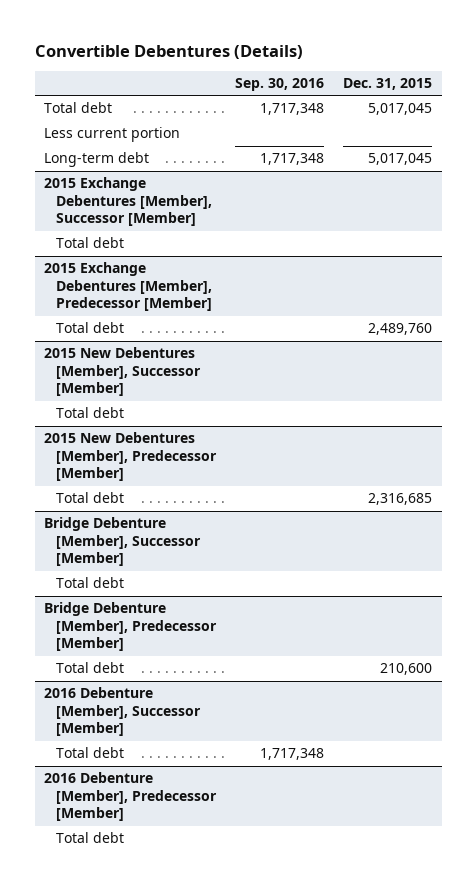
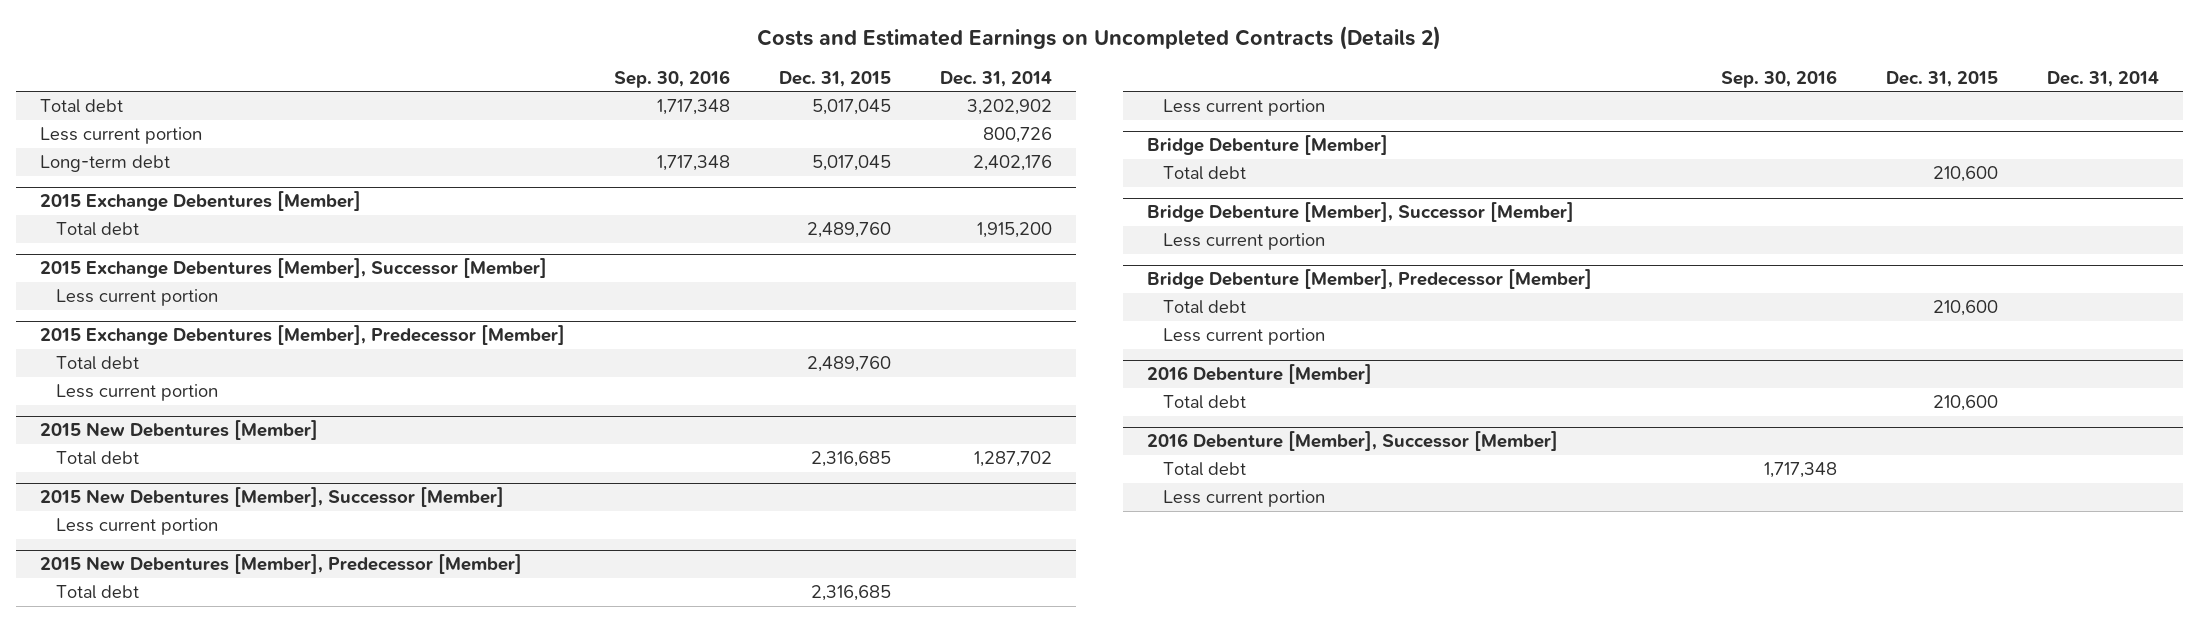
[34,44,303,59] Convertible Debentures (Details) -> [757,25,1442,50] Costs and Estimated Earnings on Uncompleted Contracts (Details 2)
none -> [939,70,1052,87] Dec. 31, 2014
none -> [40,191,362,212] 2015 Exchange Debentures [Member]
none -> [56,222,140,237] Total debt
[55,237,124,249] Total debt -> none
none -> [56,289,219,307] Less current portion
none -> [56,384,219,402] Less current portion
none -> [40,420,319,441] 2015 New Debentures [Member]
none -> [56,451,140,466] Total debt
[55,407,124,419] Total debt -> none
none -> [56,518,219,536] Less current portion
none -> [1163,99,1326,117] Less current portion
none -> [1147,135,1389,156] Bridge Debenture [Member]
none -> [1163,166,1247,181] Total debt
[55,577,124,589] Total debt -> none
none -> [1163,233,1326,251] Less current portion
none -> [1163,328,1326,346] Less current portion
none -> [1147,364,1373,385] 2016 Debenture [Member]
none -> [1163,395,1247,410] Total debt
[44,772,217,822] 2016 Debenture [Member], Predecessor [Member] -> none
[55,832,124,844] Total debt -> none
none -> [1163,490,1326,508] Less current portion

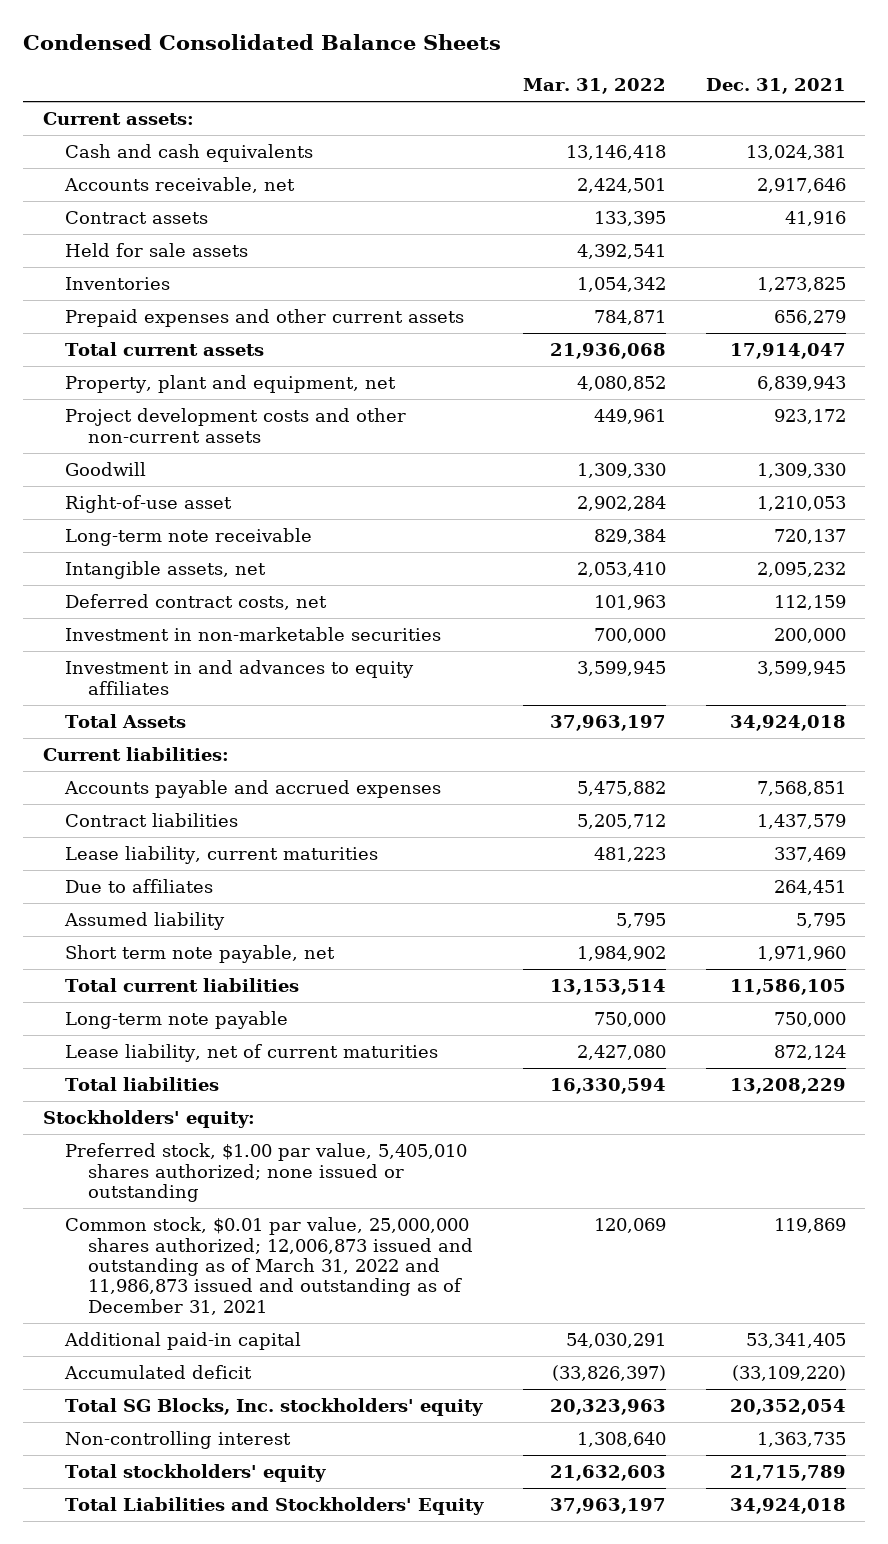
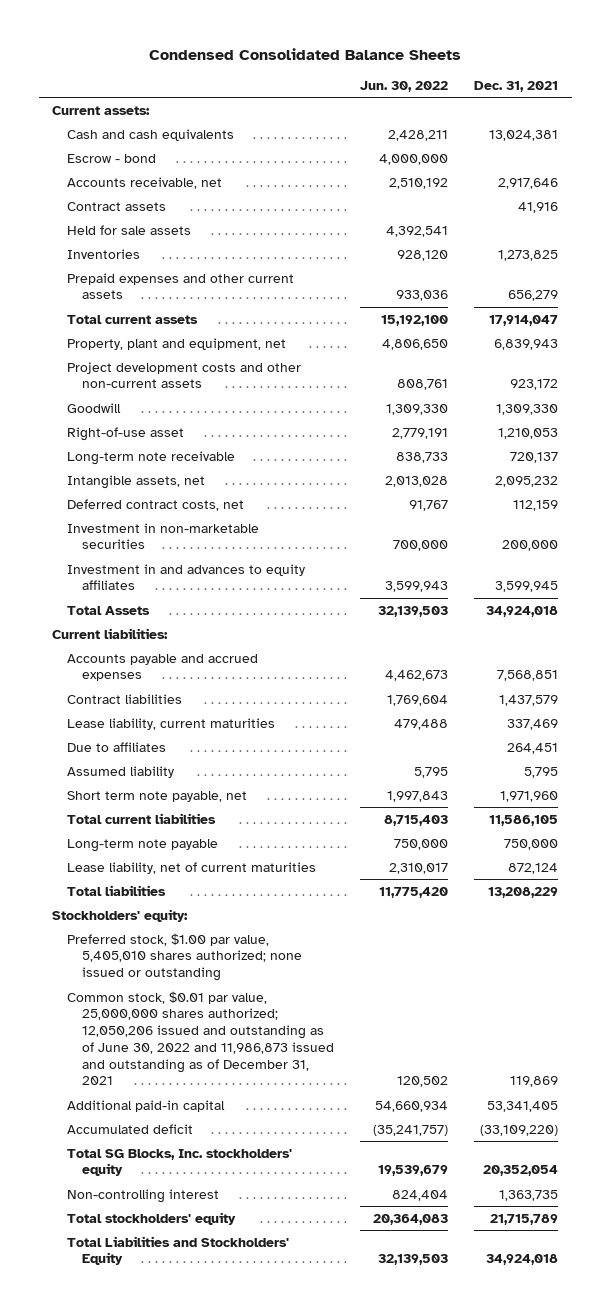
[523,78,667,95] Mar. 31, 2022 -> none
none -> [360,80,449,92] Jun. 30, 2022
none -> [66,153,156,163] Escrow - bond
[65,1217,474,1315] Common stock, $0.01 par value, 25,000,000 shares authorized; 12,006,873 issued and outstanding as of March 31, 2022 and 11,986,873 issued and outstanding as of December 31, 2021 -> [66,990,334,1086] Common stock, $0.01 par value, 25,000,000 shares authorized; 12,050,206 issued and outstanding as of June 30, 2022 and 11,986,873 issued and outstanding as of December 31, 2021

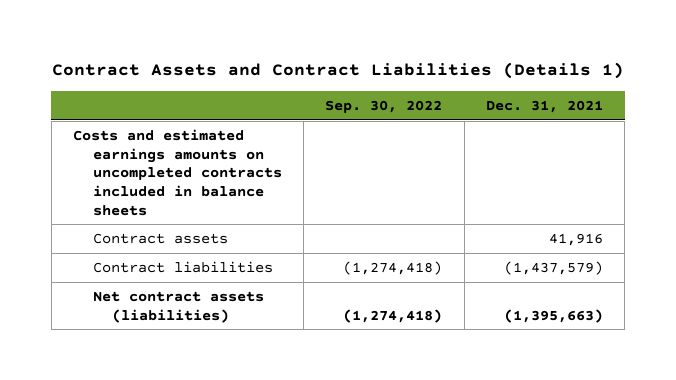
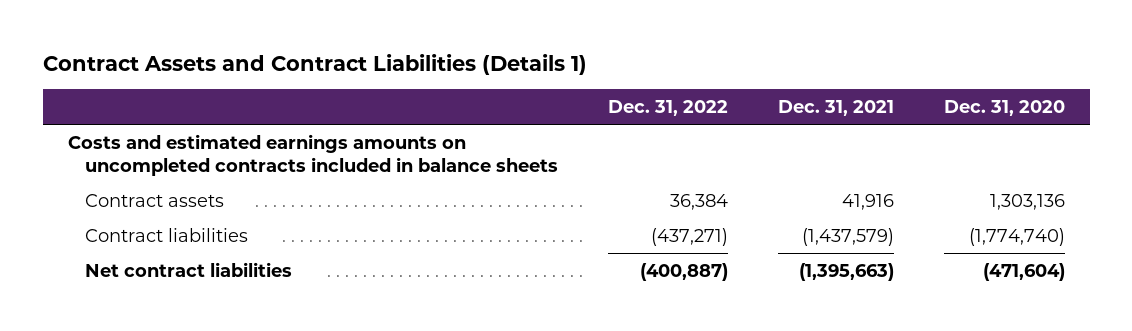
[325,99,443,113] Sep. 30, 2022 -> none
none -> [607,100,728,117] Dec. 31, 2022
none -> [943,100,1065,117] Dec. 31, 2020
[92,290,264,323] Net contract assets (liabilities) -> [84,261,292,277] Net contract liabilities

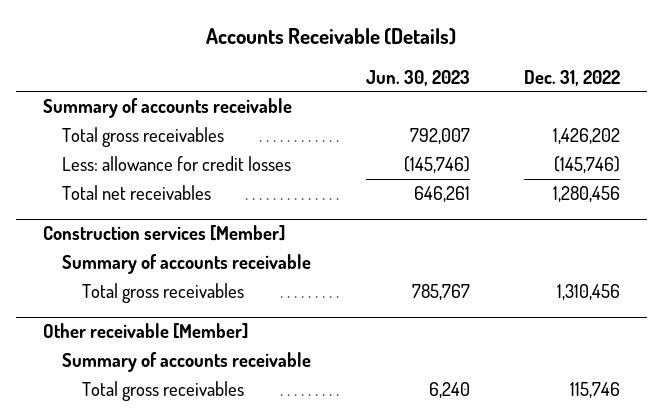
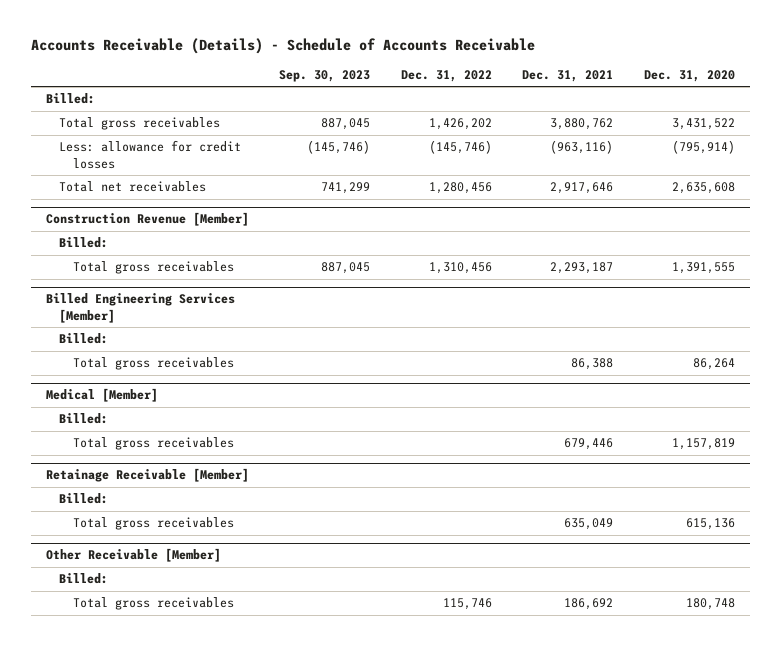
[206,28,457,46] Accounts Receivable (Details) -> [30,38,535,55] Accounts Receivable (Details) - Schedule of Accounts Receivable
[365,69,470,86] Jun. 30, 2023 -> none
none -> [279,69,371,82] Sep. 30, 2023
none -> [522,69,614,82] Dec. 31, 2021
none -> [643,69,735,82] Dec. 31, 2020
[42,98,292,119] Summary of accounts receivable -> none
none -> [45,93,95,105] Billed:
[62,254,312,275] Summary of accounts receivable -> none
[42,225,285,242] Construction services [Member] -> [45,212,249,227] Construction Revenue [Member]
none -> [59,237,109,249] Billed:
[62,352,312,373] Summary of accounts receivable -> none
none -> [45,293,235,323] Billed Engineering Services [Member]
none -> [59,333,109,345] Billed:
none -> [72,357,234,371] Total gross receivables
none -> [45,388,158,403] Medical [Member]
none -> [59,413,109,425] Billed:
none -> [72,437,234,451] Total gross receivables
none -> [45,468,249,483] Retainage Receivable [Member]
none -> [59,493,109,505] Billed:
none -> [72,517,234,531] Total gross receivables
[42,323,248,340] Other receivable [Member] -> [45,548,221,563] Other Receivable [Member]
none -> [59,573,109,585] Billed:

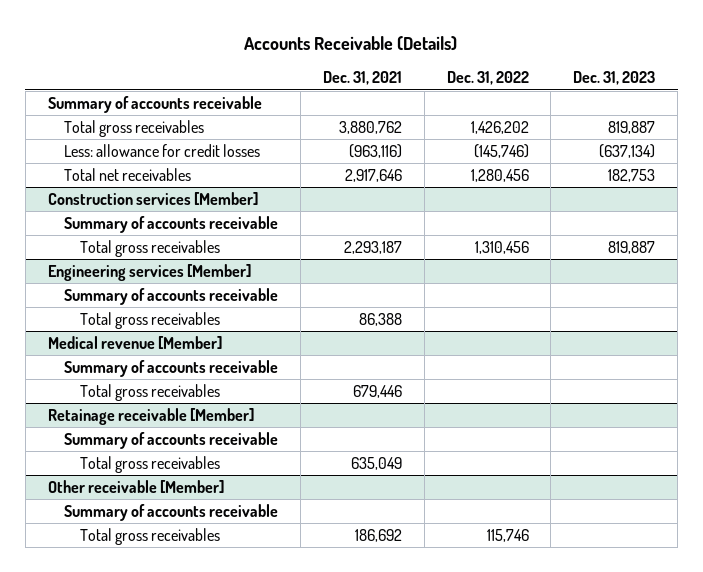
[30,38,535,55] Accounts Receivable (Details) - Schedule of Accounts Receivable -> [244,35,458,51] Accounts Receivable (Details)
[279,69,371,82] Sep. 30, 2023 -> none
[643,69,735,82] Dec. 31, 2020 -> none
none -> [573,71,656,86] Dec. 31, 2023
[45,93,95,105] Billed: -> none
none -> [47,95,262,113] Summary of accounts receivable
[59,237,109,249] Billed: -> none
[45,212,249,227] Construction Revenue [Member] -> [47,191,258,205] Construction services [Member]
none -> [63,215,278,233] Summary of accounts receivable
[59,333,109,345] Billed: -> none
[45,293,235,323] Billed Engineering Services [Member] -> [47,263,251,281] Engineering services [Member]
none -> [63,287,278,305] Summary of accounts receivable
[59,413,109,425] Billed: -> none
[45,388,158,403] Medical [Member] -> [47,335,222,349] Medical revenue [Member]
none -> [63,359,278,377] Summary of accounts receivable
[59,493,109,505] Billed: -> none
[45,468,249,483] Retainage Receivable [Member] -> [47,407,254,425] Retainage receivable [Member]
none -> [63,431,278,449] Summary of accounts receivable
[59,573,109,585] Billed: -> none
[45,548,221,563] Other Receivable [Member] -> [47,479,224,493] Other receivable [Member]
none -> [63,503,278,521] Summary of accounts receivable

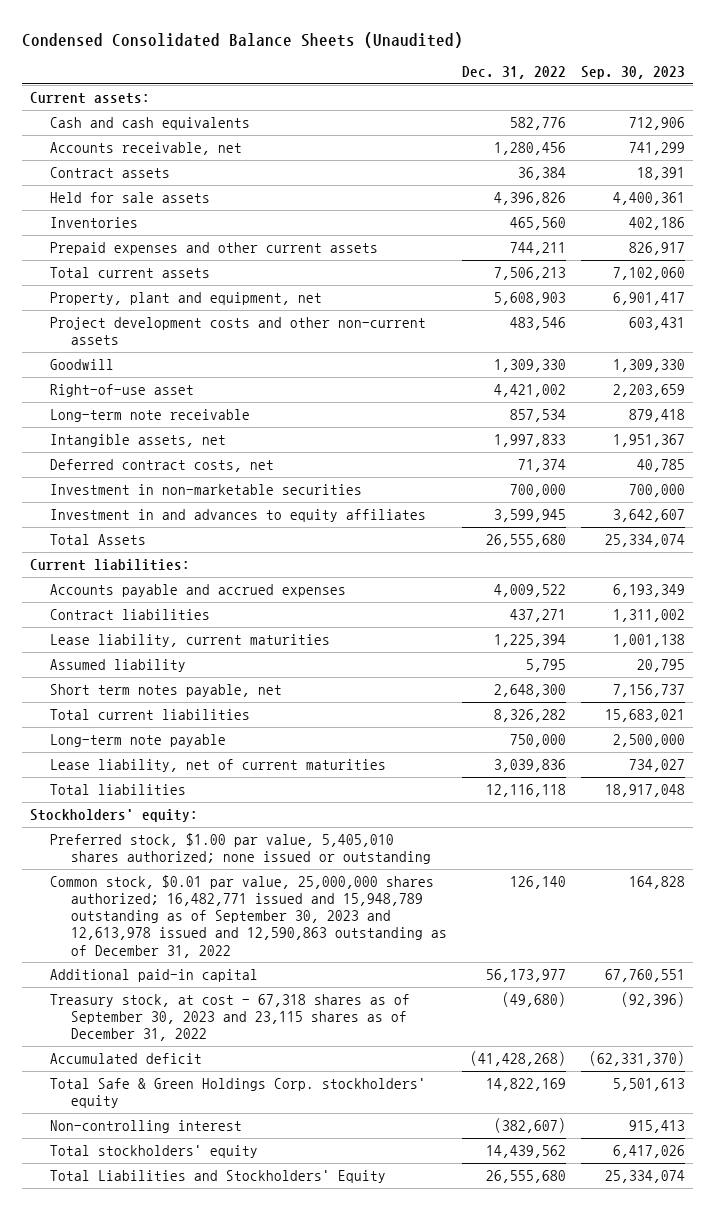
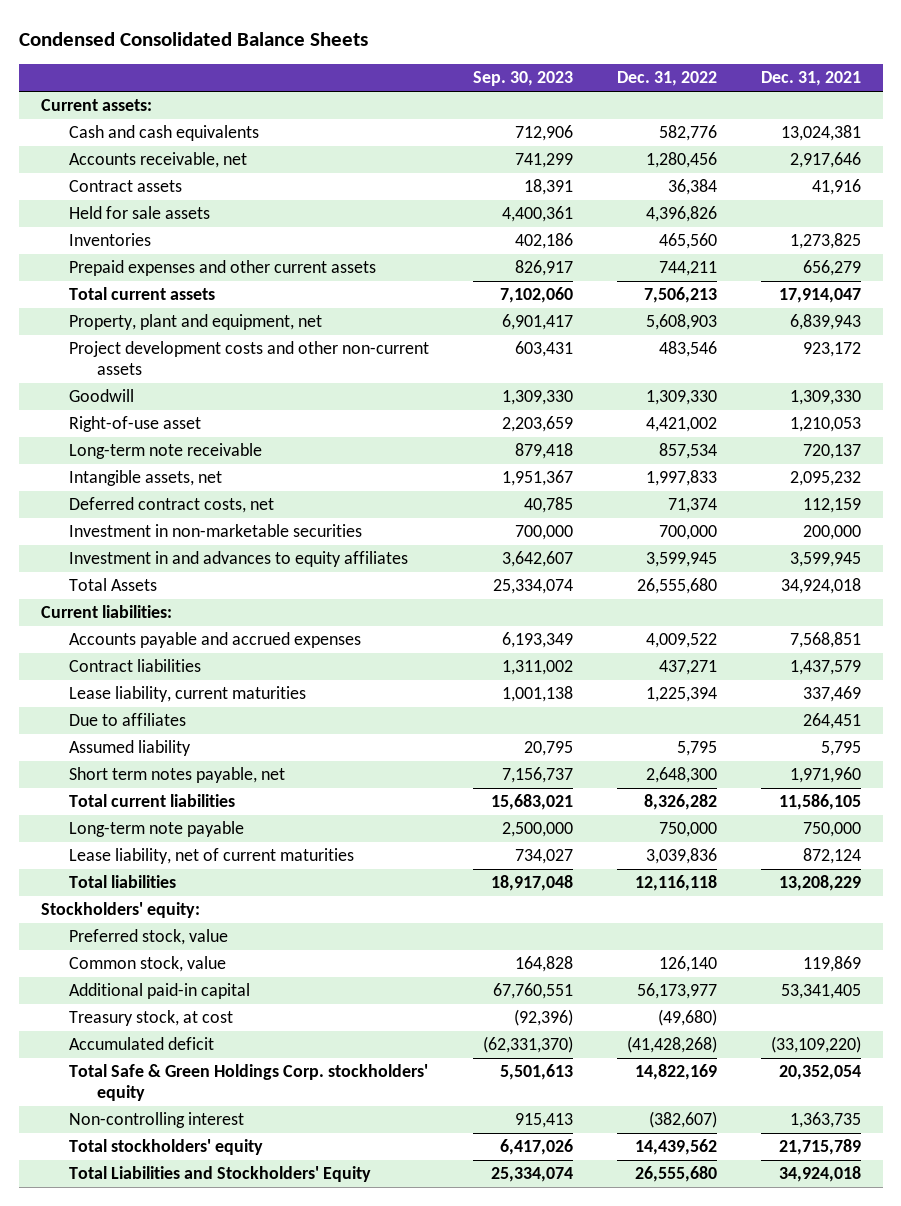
[22,31,464,48] Condensed Consolidated Balance Sheets (Unaudited) -> [18,32,368,47] Condensed Consolidated Balance Sheets
none -> [760,71,861,87] Dec. 31, 2021
none -> [68,713,186,727] Due to affiliates
[50,832,432,865] Preferred stock, $1.00 par value, 5,405,010 shares authorized; none issued or outstanding -> [68,929,228,946] Preferred stock, value
[50,874,448,958] Common stock, $0.01 par value, 25,000,000 shares authorized; 16,482,771 issued and 15,948,789 outstanding as of September 30, 2023 and 12,613,978 issued and 12,590,863 outstanding as of December 31, 2022 -> [68,956,226,973] Common stock, value
[50,993,411,1042] Treasury stock, at cost - 67,318 shares as of September 30, 2023 and 23,115 shares as of December 31, 2022 -> [68,1010,233,1027] Treasury stock, at cost

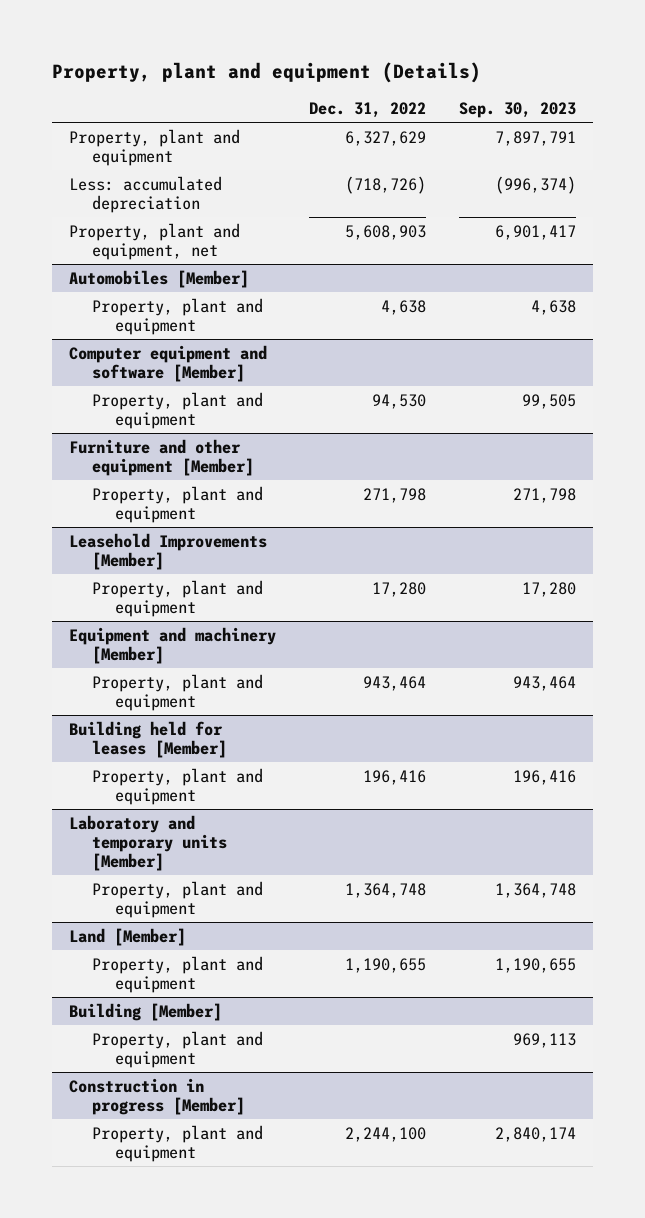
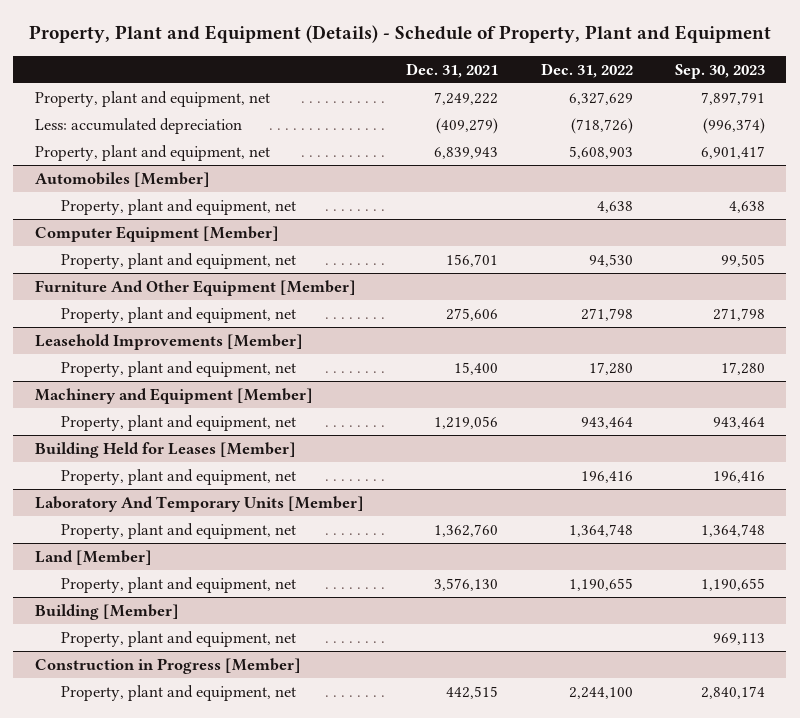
[52,61,482,83] Property, plant and equipment (Details) -> [28,25,771,44] Property, Plant and Equipment (Details) - Schedule of Property, Plant and Equipment
none -> [406,62,499,78] Dec. 31, 2021
[68,128,240,166] Property, plant and equipment -> [34,90,270,107] Property, plant and equipment, net
[91,297,263,335] Property, plant and equipment -> [60,198,296,215] Property, plant and equipment, net
[68,344,267,382] Computer equipment and software [Member] -> [34,225,279,242] Computer Equipment [Member]
[91,391,263,429] Property, plant and equipment -> [60,252,296,269] Property, plant and equipment, net
[68,438,254,476] Furniture and other equipment [Member] -> [34,279,356,296] Furniture And Other Equipment [Member]
[91,485,263,523] Property, plant and equipment -> [60,306,296,323] Property, plant and equipment, net
[91,579,263,617] Property, plant and equipment -> [60,360,296,377] Property, plant and equipment, net
[68,626,276,664] Equipment and machinery [Member] -> [34,387,313,404] Machinery and Equipment [Member]
[91,673,263,711] Property, plant and equipment -> [60,414,296,431] Property, plant and equipment, net
[68,720,227,758] Building held for leases [Member] -> [34,441,296,458] Building Held for Leases [Member]
[91,767,263,805] Property, plant and equipment -> [60,468,296,485] Property, plant and equipment, net
[68,814,227,871] Laboratory and temporary units [Member] -> [34,495,364,512] Laboratory And Temporary Units [Member]
[91,880,263,918] Property, plant and equipment -> [60,522,296,539] Property, plant and equipment, net
[91,955,263,993] Property, plant and equipment -> [60,576,296,593] Property, plant and equipment, net
[91,1030,263,1068] Property, plant and equipment -> [60,630,296,647] Property, plant and equipment, net
[68,1077,245,1115] Construction in progress [Member] -> [34,657,301,674] Construction in Progress [Member]
[91,1124,263,1162] Property, plant and equipment -> [60,684,296,701] Property, plant and equipment, net

